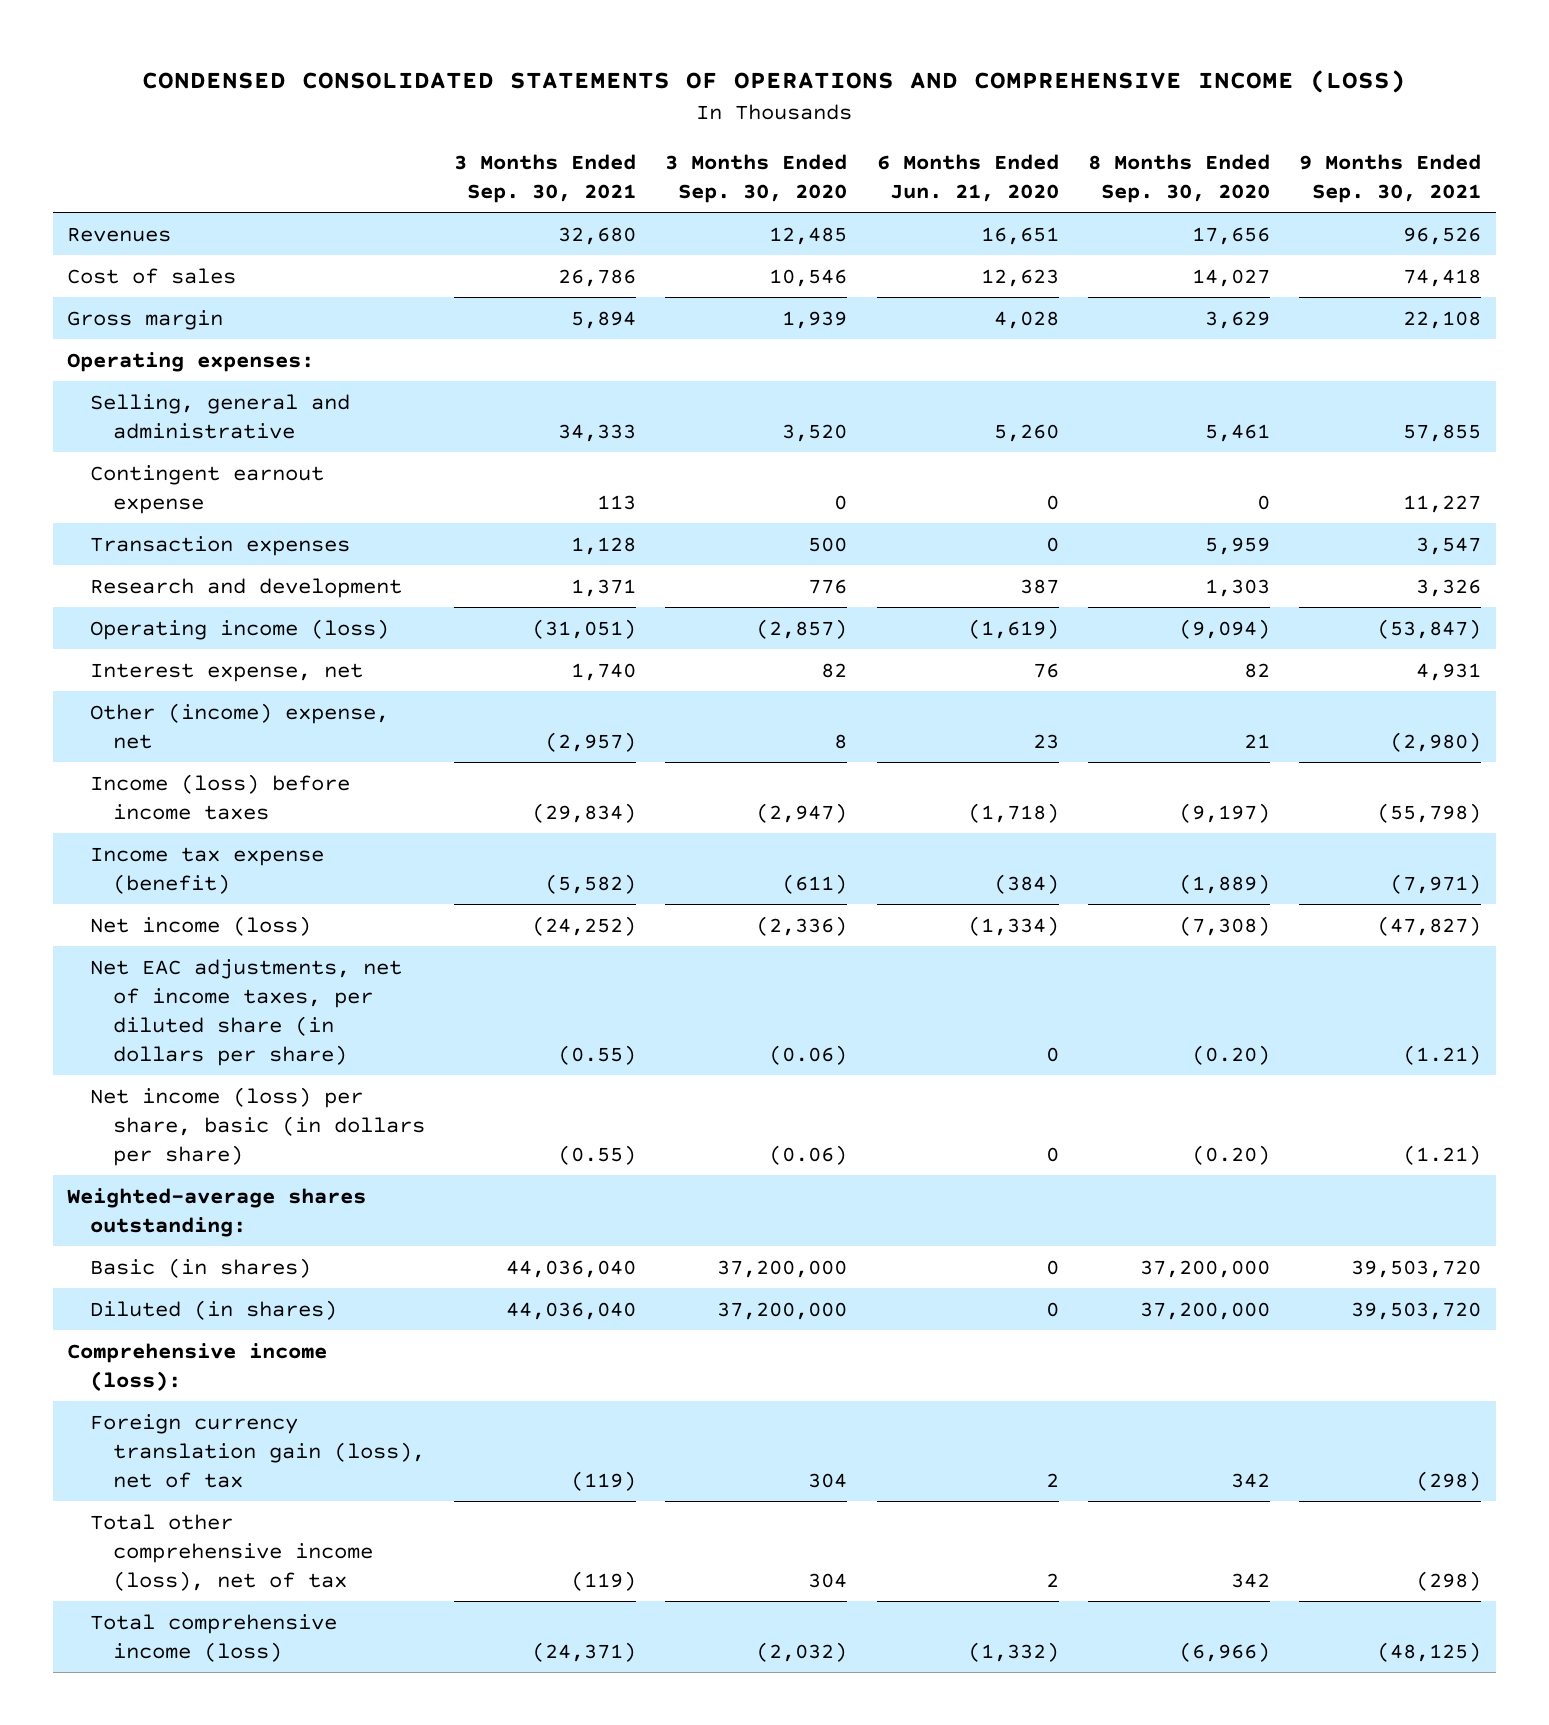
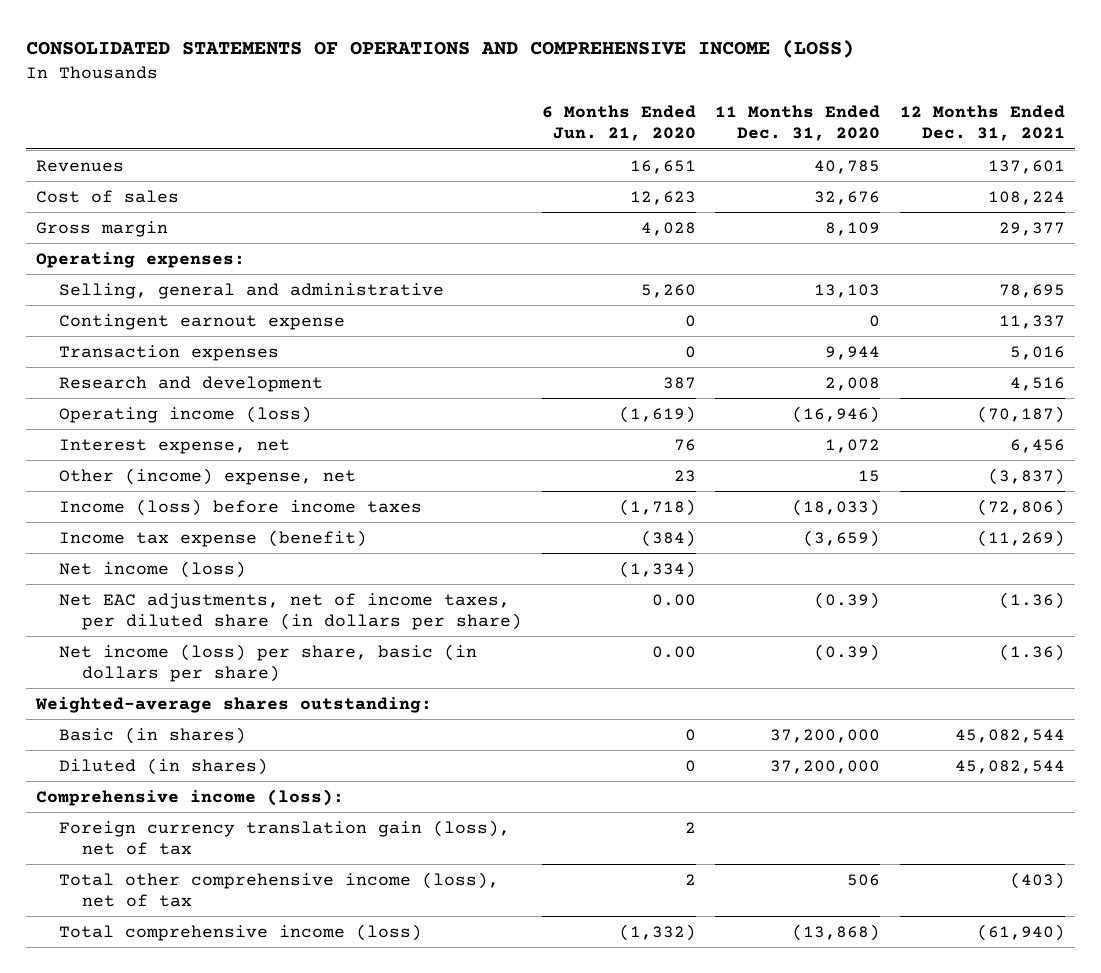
[142,69,1407,93] CONDENSED CONSOLIDATED STATEMENTS OF OPERATIONS AND COMPREHENSIVE INCOME (LOSS) -> [25,39,854,58] CONSOLIDATED STATEMENTS OF OPERATIONS AND COMPREHENSIVE INCOME (LOSS)
[453,153,636,203] 3 Months Ended Sep. 30, 2021 -> none
[665,153,848,203] 3 Months Ended Sep. 30, 2020 -> none
[1087,153,1270,203] 8 Months Ended Sep. 30, 2020 -> none
[1299,153,1482,203] 9 Months Ended Sep. 30, 2021 -> none
none -> [715,104,881,142] 11 Months Ended Dec. 31, 2020
none -> [900,104,1066,142] 12 Months Ended Dec. 31, 2021
[1045,1046,1059,1062] 0 -> [651,593,696,606] 0.00
[1045,1146,1059,1162] 0 -> [651,645,696,658] 0.00

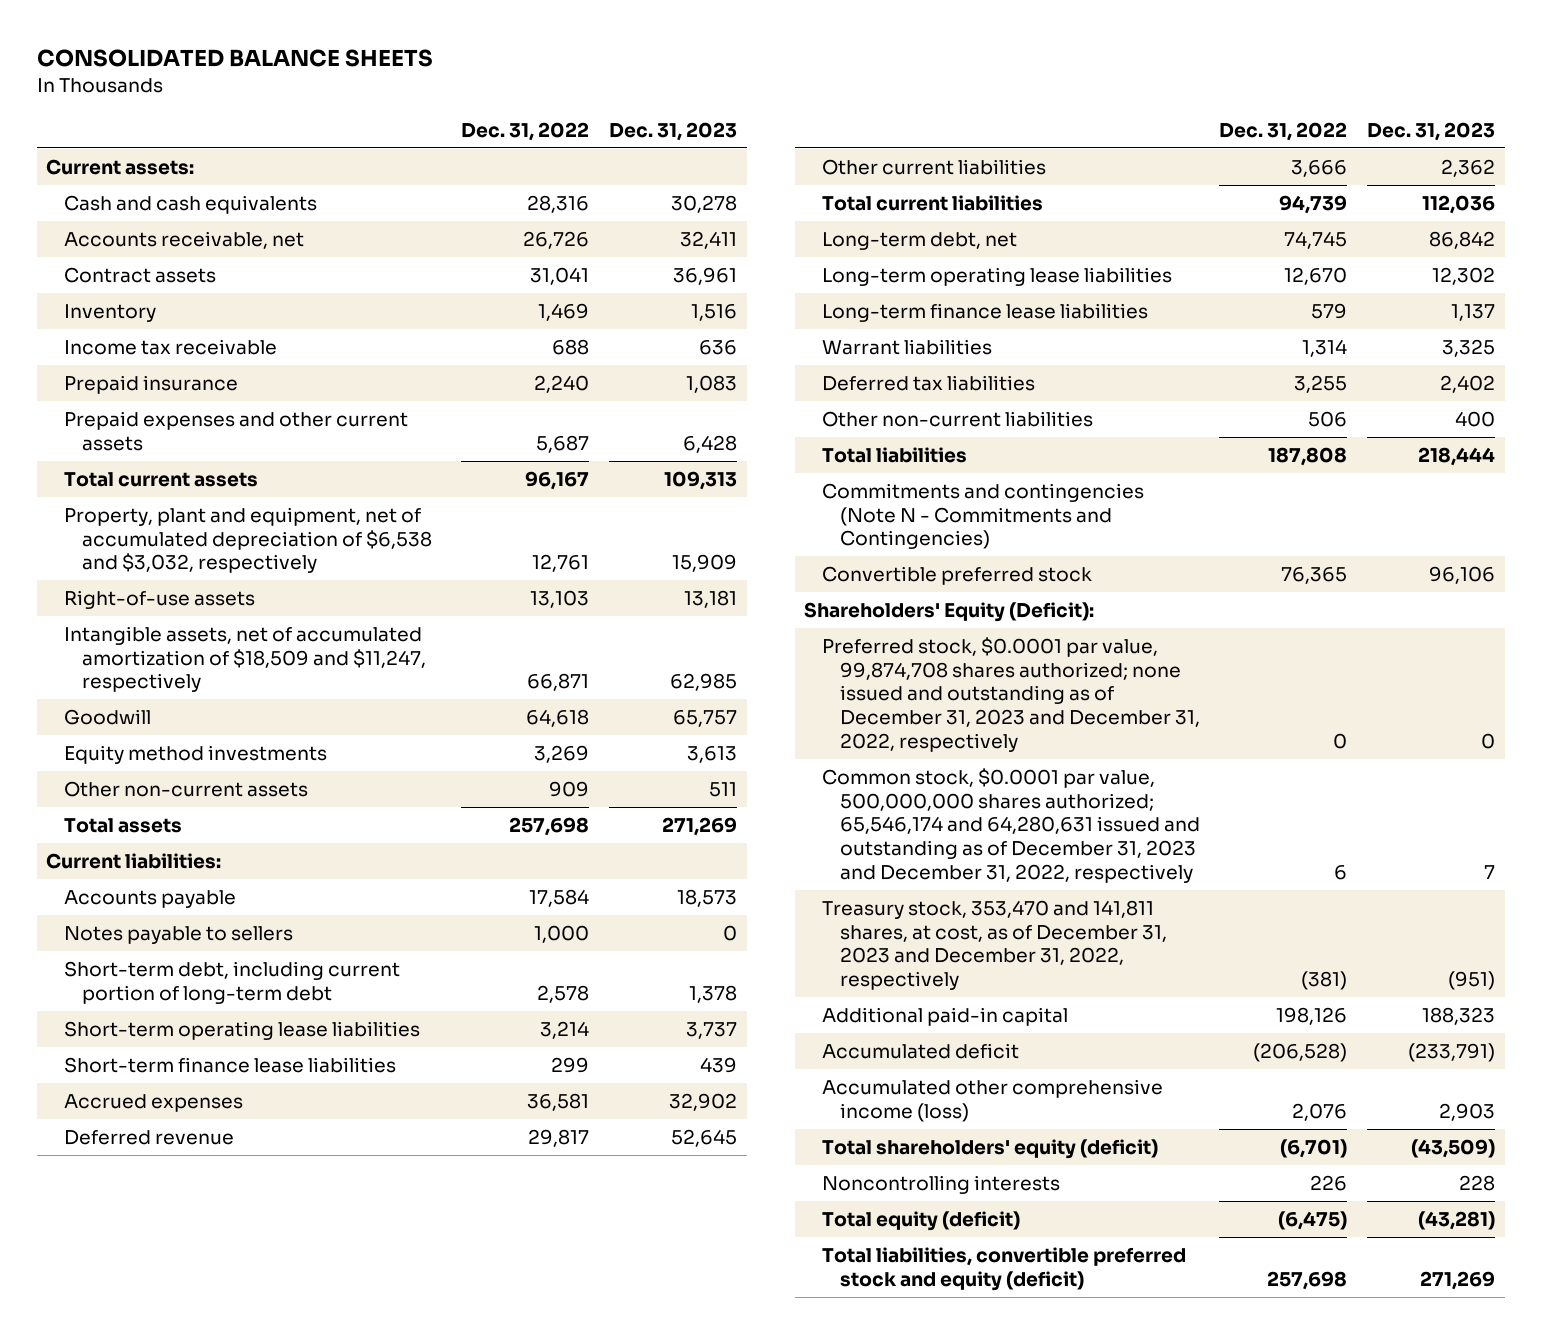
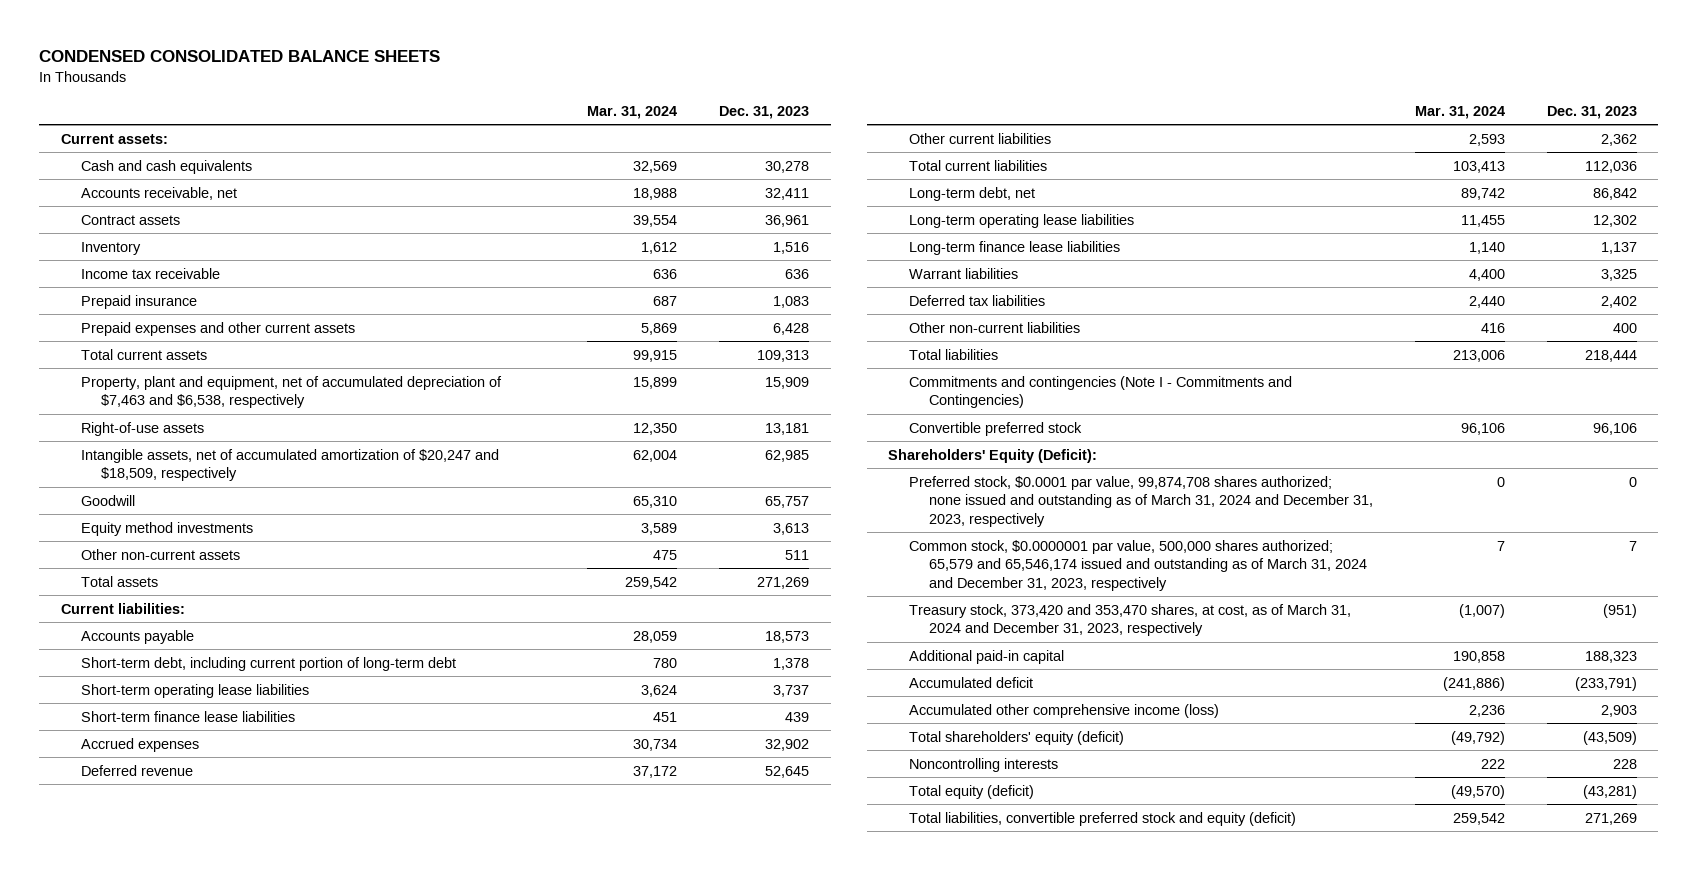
[36,49,433,68] CONSOLIDATED BALANCE SHEETS -> [39,50,441,63] CONDENSED CONSOLIDATED BALANCE SHEETS
[461,121,590,141] Dec. 31, 2022 -> none
none -> [587,105,678,119] Mar. 31, 2024
[64,507,432,574] Property, plant and equipment, net of accumulated depreciation of $6,538 and $3,032, respectively -> [80,375,502,409] Property, plant and equipment, net of accumulated depreciation of $7,463 and $6,538, respectively
[64,626,426,693] Intangible assets, net of accumulated amortization of $18,509 and $11,247, respectively -> [80,448,499,482] Intangible assets, net of accumulated amortization of $20,247 and $18,509, respectively
[64,926,294,945] Notes payable to sellers -> none
[822,483,1145,550] Commitments and contingencies (Note N - Commitments and Contingencies) -> [908,375,1292,409] Commitments and contingencies (Note I - Commitments and Contingencies)
[822,637,1201,752] Preferred stock, $0.0001 par value, 99,874,708 shares authorized; none issued and outstanding as of December 31, 2023 and December 31, 2022, respectively -> [908,475,1373,527] Preferred stock, $0.0001 par value, 99,874,708 shares authorized; none issued and outstanding as of March 31, 2024 and December 31, 2023, respectively
[822,768,1201,883] Common stock, $0.0001 par value, 500,000,000 shares authorized; 65,546,174 and 64,280,631 issued and outstanding as of December 31, 2023 and December 31, 2022, respectively -> [908,539,1367,591] Common stock, $0.0000001 par value, 500,000 shares authorized; 65,579 and 65,546,174 issued and outstanding as of March 31, 2024 and December 31, 2023, respectively
[822,900,1168,990] Treasury stock, 353,470 and 141,811 shares, at cost, as of December 31, 2023 and December 31, 2022, respectively -> [908,603,1351,637] Treasury stock, 373,420 and 353,470 shares, at cost, as of March 31, 2024 and December 31, 2023, respectively

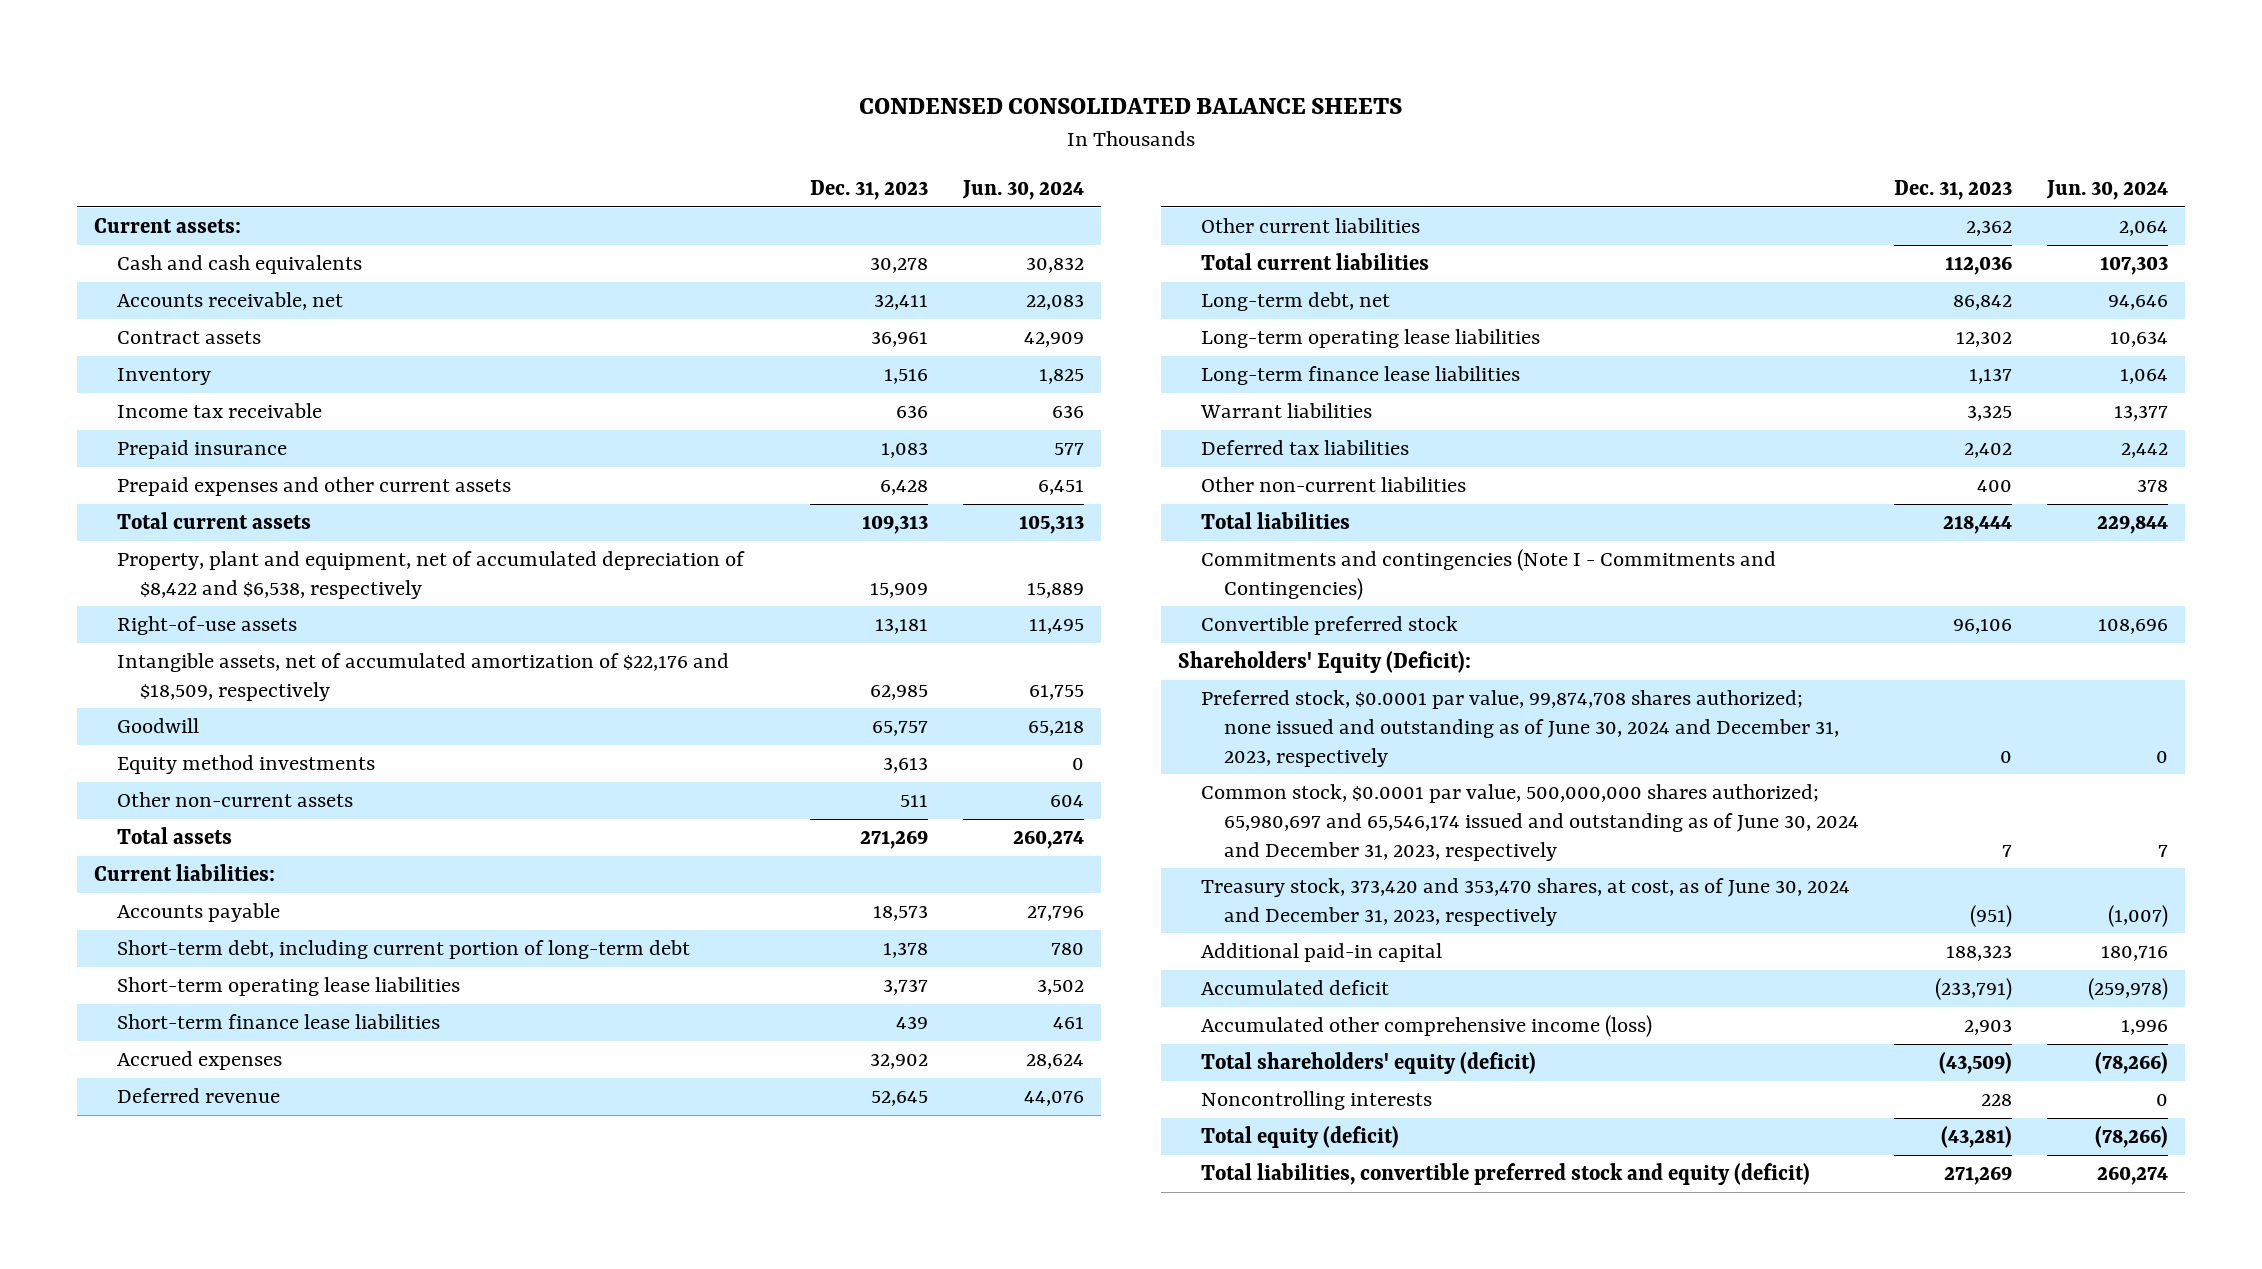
[587,105,678,119] Mar. 31, 2024 -> none
none -> [961,180,1084,201] Jun. 30, 2024
[80,375,502,409] Property, plant and equipment, net of accumulated depreciation of $7,463 and $6,538, respectively -> [117,551,746,599] Property, plant and equipment, net of accumulated depreciation of $8,422 and $6,538, respectively
[80,448,499,482] Intangible assets, net of accumulated amortization of $20,247 and $18,509, respectively -> [117,653,730,701] Intangible assets, net of accumulated amortization of $22,176 and $18,509, respectively
[908,475,1373,527] Preferred stock, $0.0001 par value, 99,874,708 shares authorized; none issued and outstanding as of March 31, 2024 and December 31, 2023, respectively -> [1201,690,1840,767] Preferred stock, $0.0001 par value, 99,874,708 shares authorized; none issued and outstanding as of June 30, 2024 and December 31, 2023, respectively
[908,539,1367,591] Common stock, $0.0000001 par value, 500,000 shares authorized; 65,579 and 65,546,174 issued and outstanding as of March 31, 2024 and December 31, 2023, respectively -> [1201,784,1860,861] Common stock, $0.0001 par value, 500,000,000 shares authorized; 65,980,697 and 65,546,174 issued and outstanding as of June 30, 2024 and December 31, 2023, respectively
[908,603,1351,637] Treasury stock, 373,420 and 353,470 shares, at cost, as of March 31, 2024 and December 31, 2023, respectively -> [1201,878,1851,926] Treasury stock, 373,420 and 353,470 shares, at cost, as of June 30, 2024 and December 31, 2023, respectively

